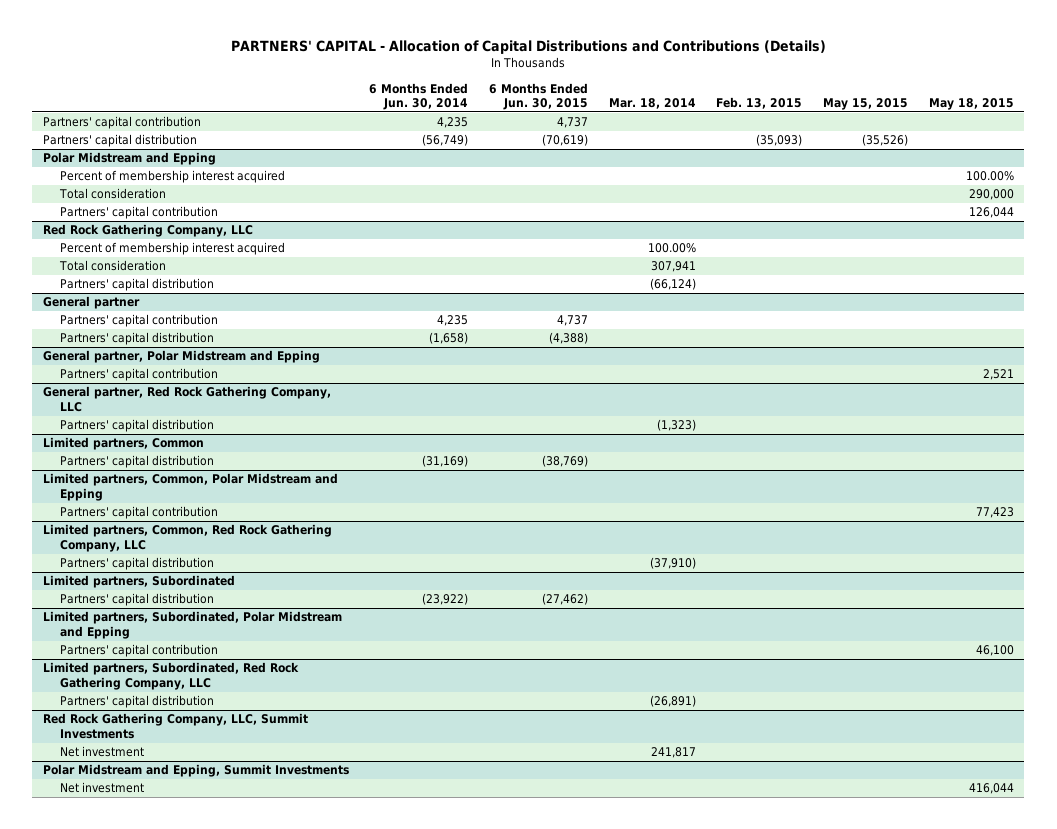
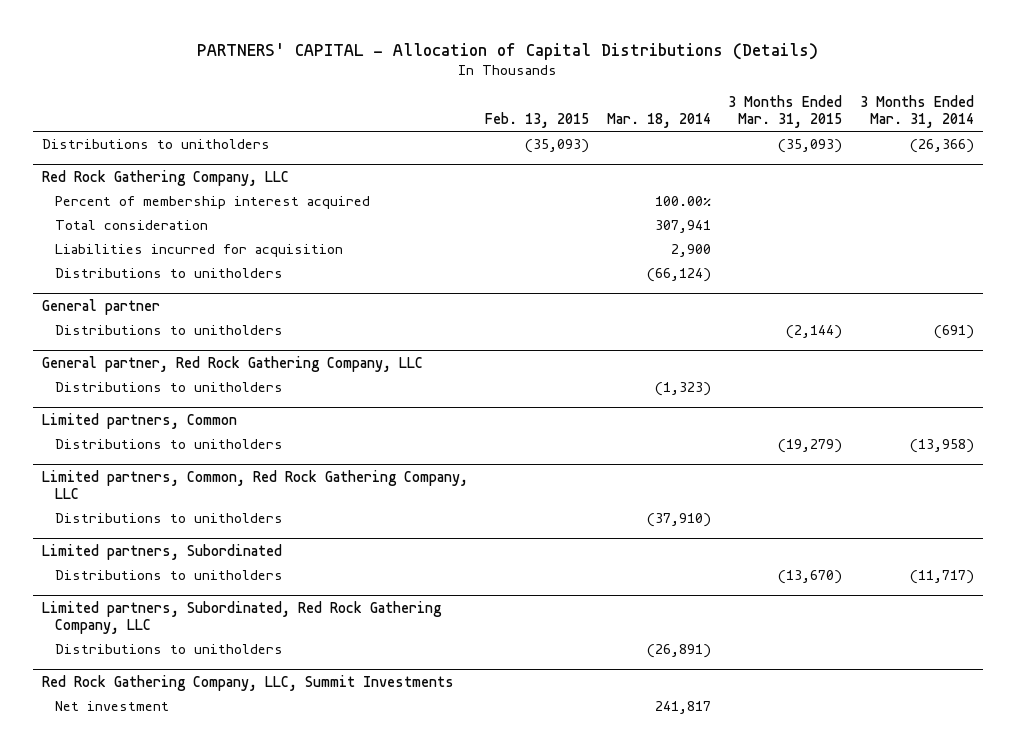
[231,39,827,54] PARTNERS' CAPITAL - Allocation of Capital Distributions and Contributions (Details) -> [196,42,818,60] PARTNERS' CAPITAL - Allocation of Capital Distributions (Details)
[369,82,469,111] 6 Months Ended Jun. 30, 2014 -> none
[489,82,589,111] 6 Months Ended Jun. 30, 2015 -> none
[823,98,909,111] May 15, 2015 -> none
[928,98,1014,111] May 18, 2015 -> none
none -> [728,95,843,129] 3 Months Ended Mar. 31, 2015
none -> [859,95,974,129] 3 Months Ended Mar. 31, 2014
[42,116,201,130] Partners' capital contribution -> none
[42,152,216,166] Polar Midstream and Epping -> none
[59,170,285,184] Percent of membership interest acquired -> none
[58,188,166,200] Total consideration -> none
[59,206,218,220] Partners' capital contribution -> none
[42,134,197,148] Partners' capital distribution -> [41,139,270,150] Distributions to unitholders
none -> [54,244,343,258] Liabilities incurred for acquisition
[59,278,214,292] Partners' capital distribution -> [54,268,283,279] Distributions to unitholders
[59,314,218,328] Partners' capital contribution -> none
[42,350,320,364] General partner, Polar Midstream and Epping -> none
[59,368,218,382] Partners' capital contribution -> none
[59,332,214,346] Partners' capital distribution -> [54,325,283,336] Distributions to unitholders
[59,419,214,433] Partners' capital distribution -> [54,382,283,393] Distributions to unitholders
[42,473,338,501] Limited partners, Common, Polar Midstream and Epping -> none
[59,506,218,520] Partners' capital contribution -> none
[59,455,214,469] Partners' capital distribution -> [54,439,283,450] Distributions to unitholders
[59,557,214,571] Partners' capital distribution -> [54,513,283,524] Distributions to unitholders
[42,611,342,639] Limited partners, Subordinated, Polar Midstream and Epping -> none
[59,644,218,658] Partners' capital contribution -> none
[59,593,214,607] Partners' capital distribution -> [54,570,283,581] Distributions to unitholders
[59,695,214,709] Partners' capital distribution -> [54,644,283,655] Distributions to unitholders
[42,764,349,778] Polar Midstream and Epping, Summit Investments -> none
[59,782,144,794] Net investment -> none

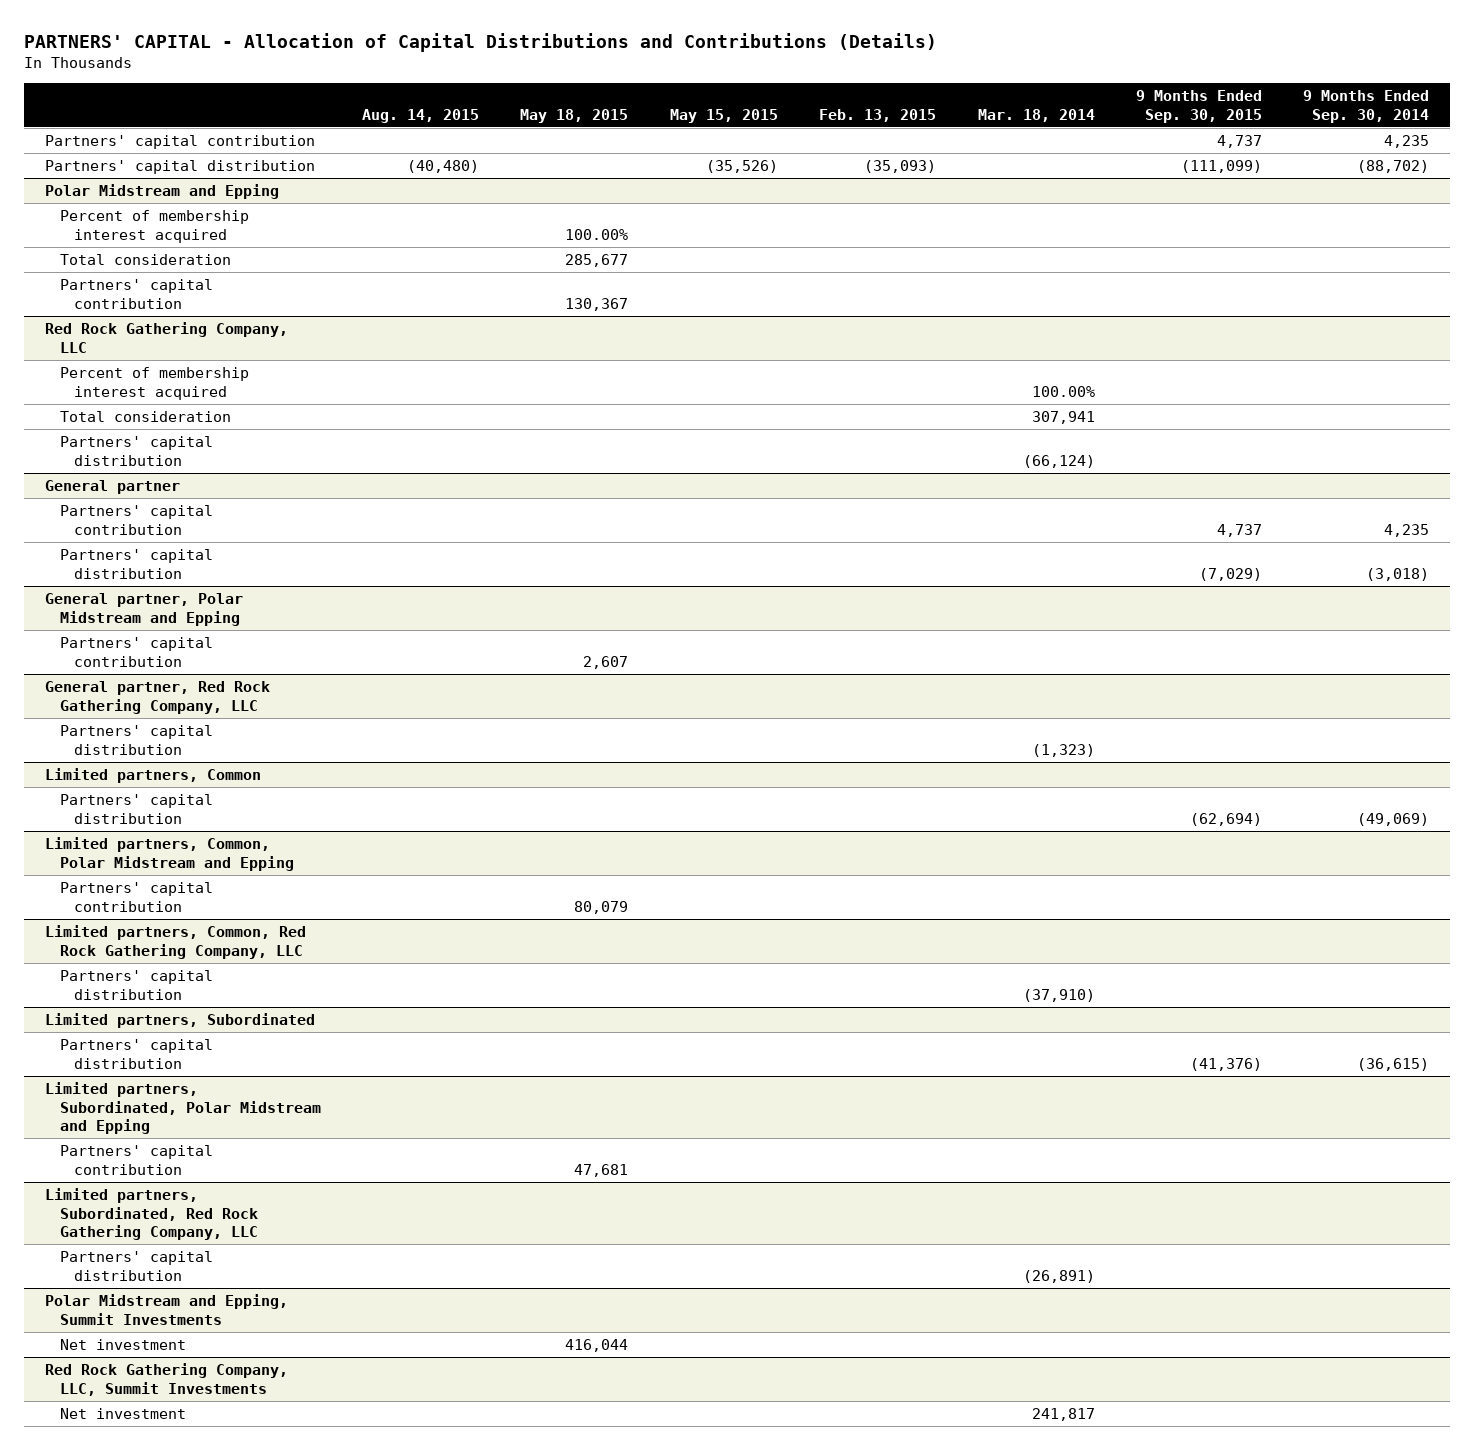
[196,42,818,60] PARTNERS' CAPITAL - Allocation of Capital Distributions (Details) -> [24,32,938,52] PARTNERS' CAPITAL - Allocation of Capital Distributions and Contributions (Details)
[728,95,843,129] 3 Months Ended Mar. 31, 2015 -> none
[859,95,974,129] 3 Months Ended Mar. 31, 2014 -> none
none -> [362,108,480,123] Aug. 14, 2015
none -> [520,108,629,123] May 18, 2015
none -> [669,108,778,123] May 15, 2015
none -> [1135,90,1262,123] 9 Months Ended Sep. 30, 2015
none -> [1303,90,1430,123] 9 Months Ended Sep. 30, 2014
none -> [44,135,315,150] Partners' capital contribution
[41,139,270,150] Distributions to unitholders -> [44,160,315,175] Partners' capital distribution
none -> [44,184,279,200] Polar Midstream and Epping
none -> [59,210,249,243] Percent of membership interest acquired
none -> [59,254,231,266] Total consideration
none -> [59,279,213,309] Partners' capital contribution
[54,244,343,258] Liabilities incurred for acquisition -> none
[54,268,283,279] Distributions to unitholders -> [59,436,213,466] Partners' capital distribution
none -> [59,505,213,535] Partners' capital contribution
[54,325,283,336] Distributions to unitholders -> [59,549,213,579] Partners' capital distribution
none -> [44,593,243,626] General partner, Polar Midstream and Epping
none -> [59,637,213,667] Partners' capital contribution
[54,382,283,393] Distributions to unitholders -> [59,725,213,755] Partners' capital distribution
[54,439,283,450] Distributions to unitholders -> [59,794,213,824] Partners' capital distribution
none -> [44,837,294,871] Limited partners, Common, Polar Midstream and Epping
none -> [59,882,213,912] Partners' capital contribution
[54,513,283,524] Distributions to unitholders -> [59,970,213,1000] Partners' capital distribution
[54,570,283,581] Distributions to unitholders -> [59,1039,213,1069] Partners' capital distribution
none -> [44,1082,321,1135] Limited partners, Subordinated, Polar Midstream and Epping
none -> [59,1145,213,1175] Partners' capital contribution
[54,644,283,655] Distributions to unitholders -> [59,1251,213,1281] Partners' capital distribution
none -> [44,1294,288,1325] Polar Midstream and Epping, Summit Investments
none -> [59,1339,186,1351] Net investment

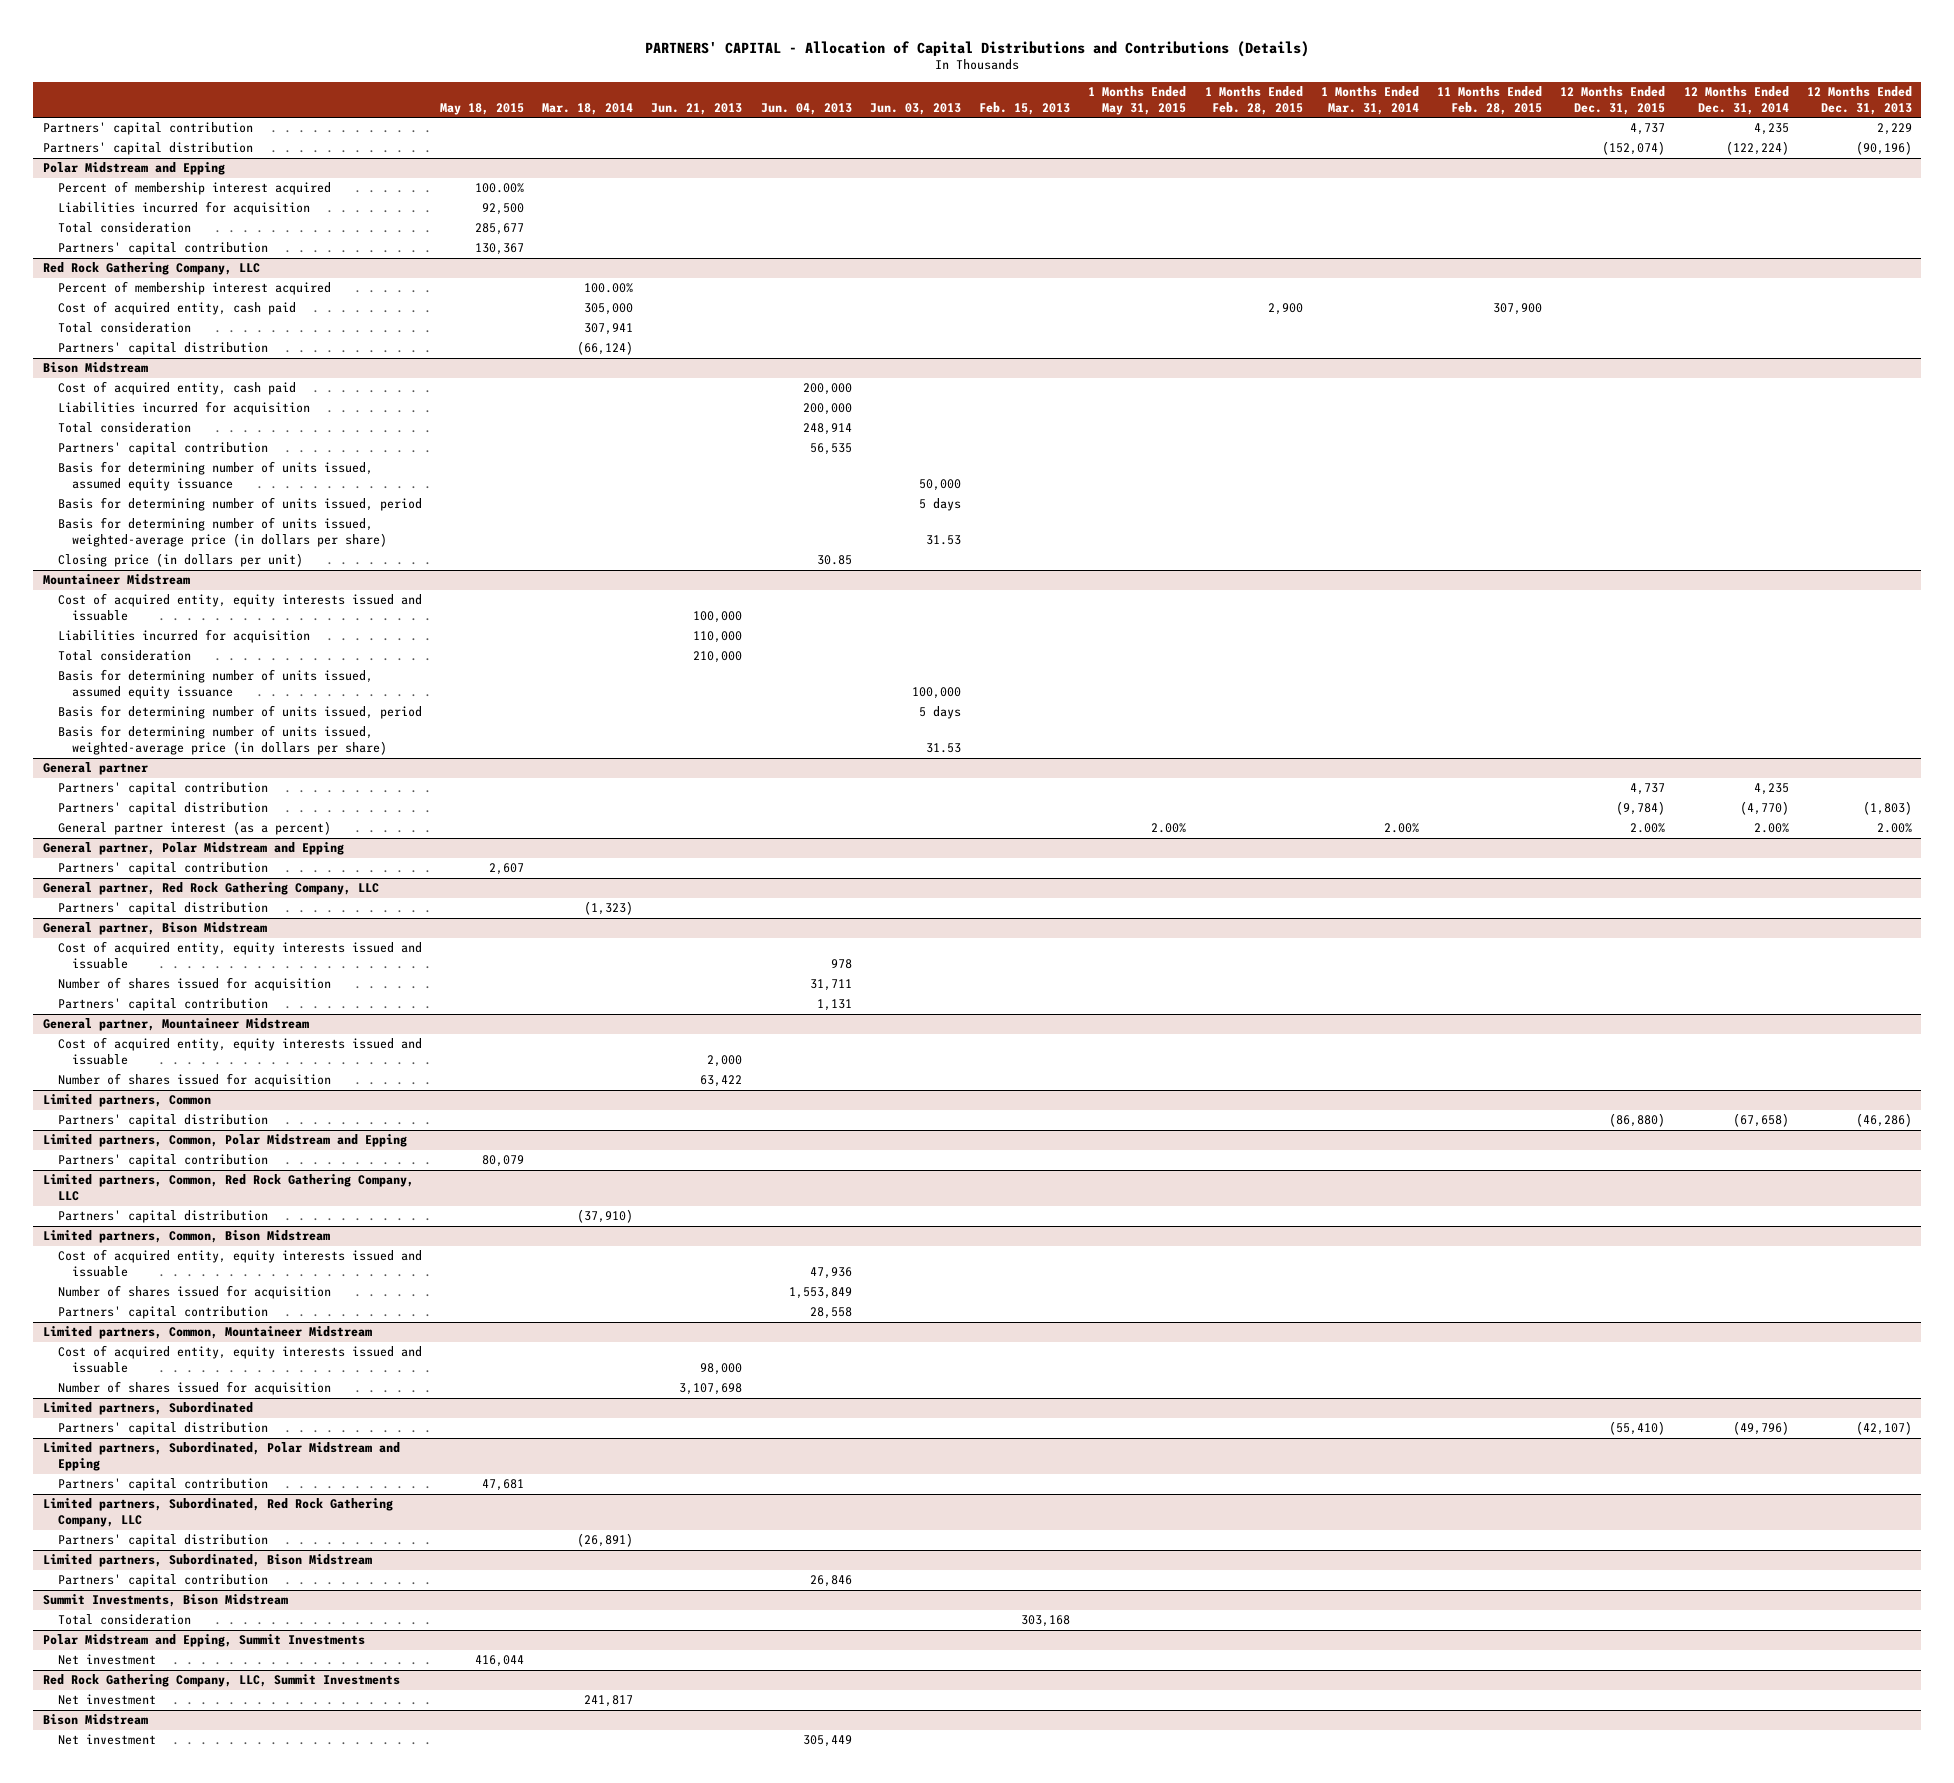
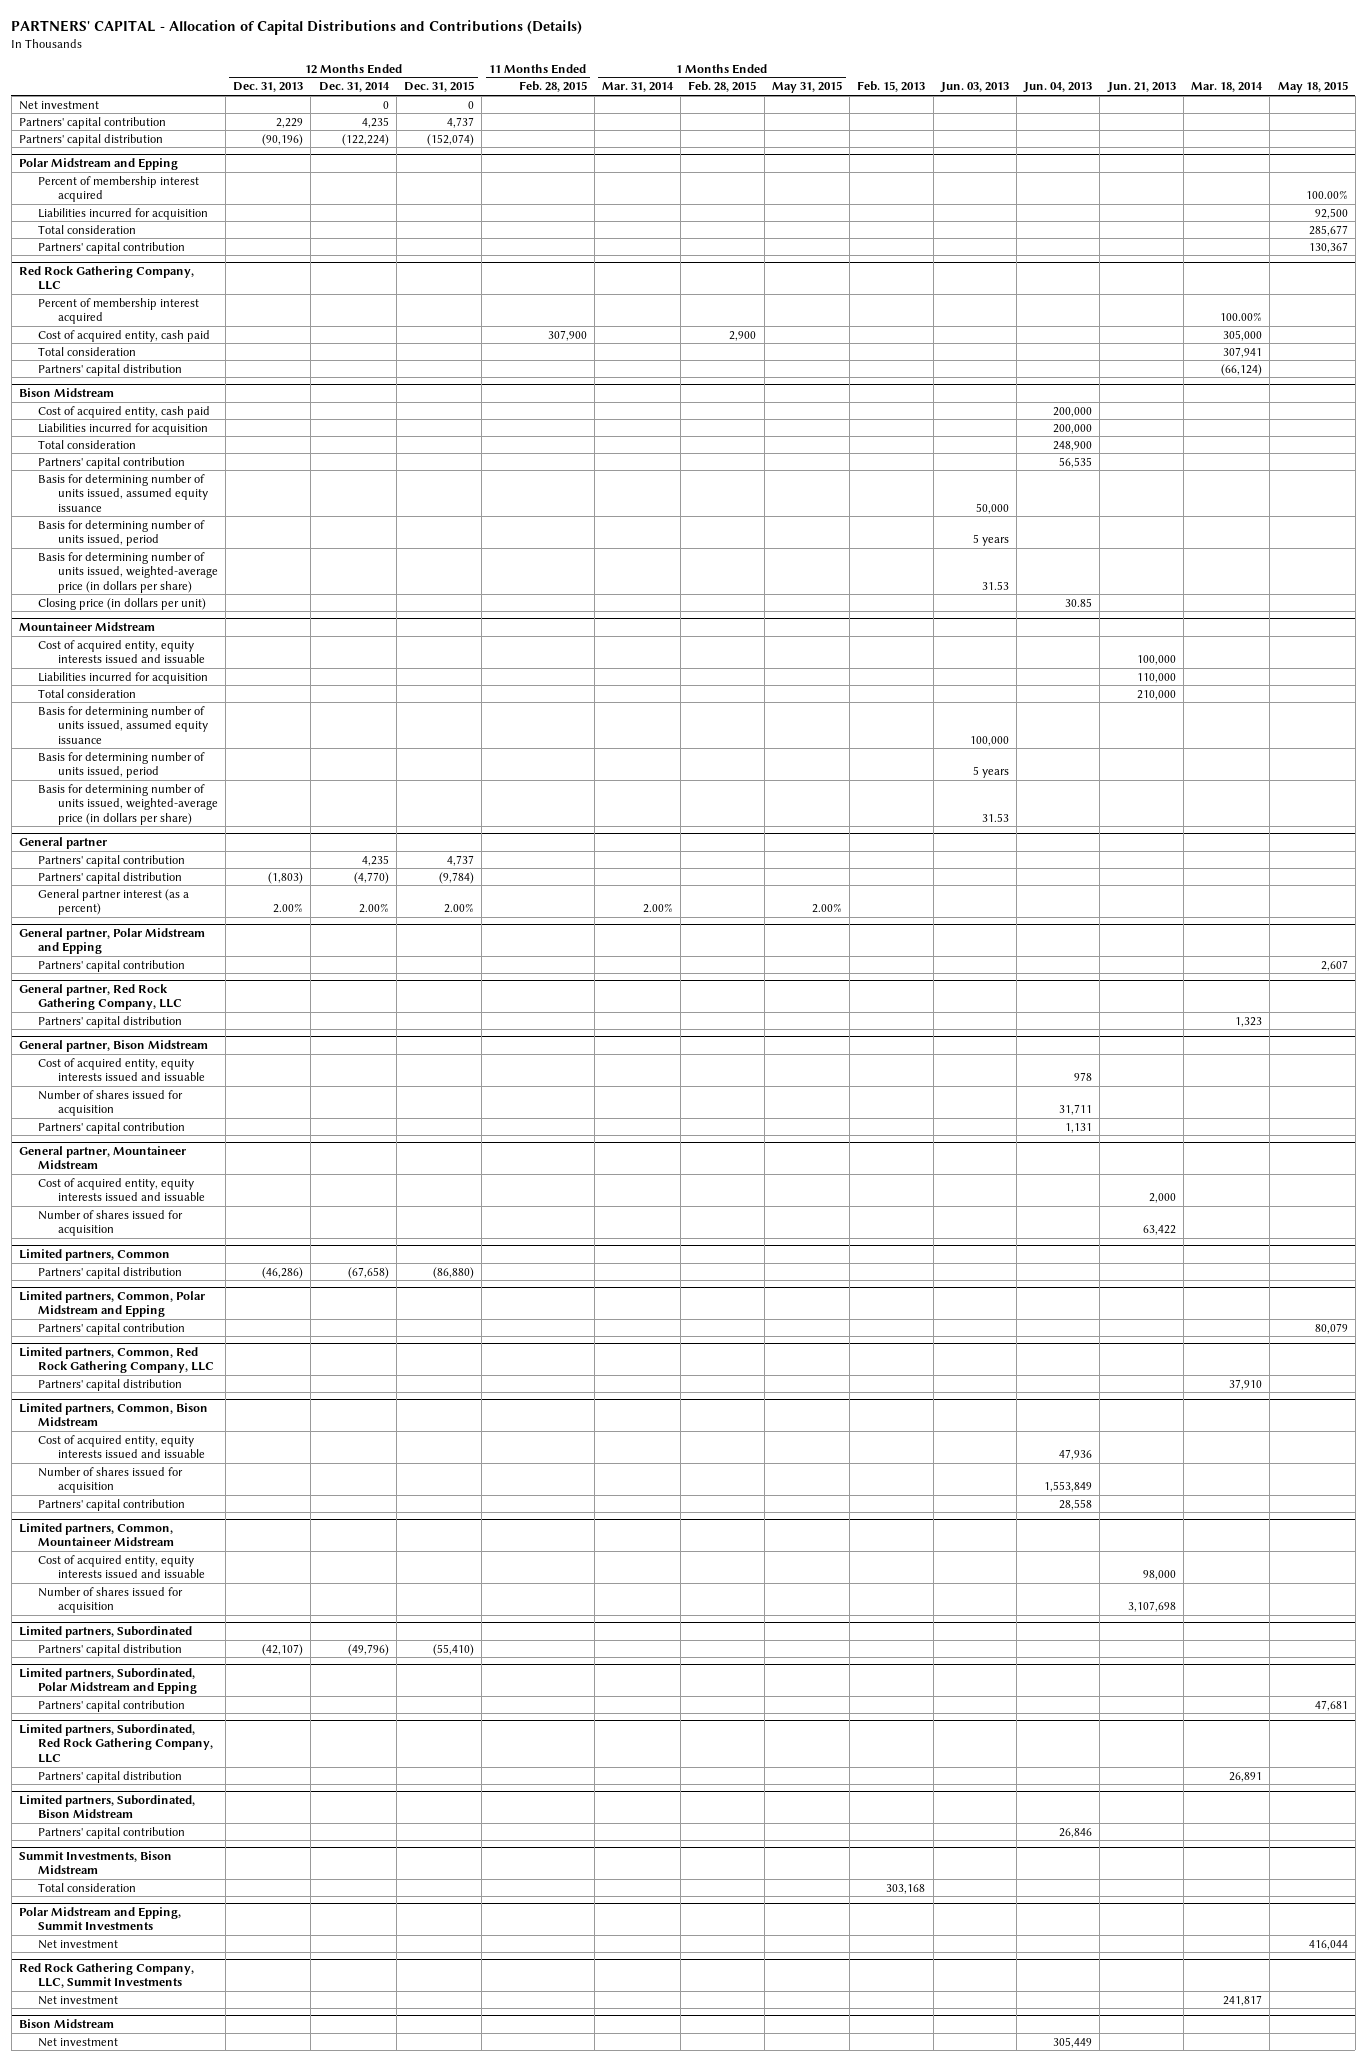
none -> [19,100,100,110] Net investment
[802,423,852,436] 248,914 -> [1053,440,1093,451] 248,900
[918,498,961,512] 5 days -> [972,534,1009,547] 5 years
[918,706,961,720] 5 days -> [972,766,1009,779] 5 years
[584,901,634,916] (1,323) -> [1235,1016,1263,1027] 1,323
[577,1209,634,1224] (37,910) -> [1229,1378,1263,1390] 37,910
[577,1533,634,1548] (26,891) -> [1229,1771,1263,1782] 26,891

